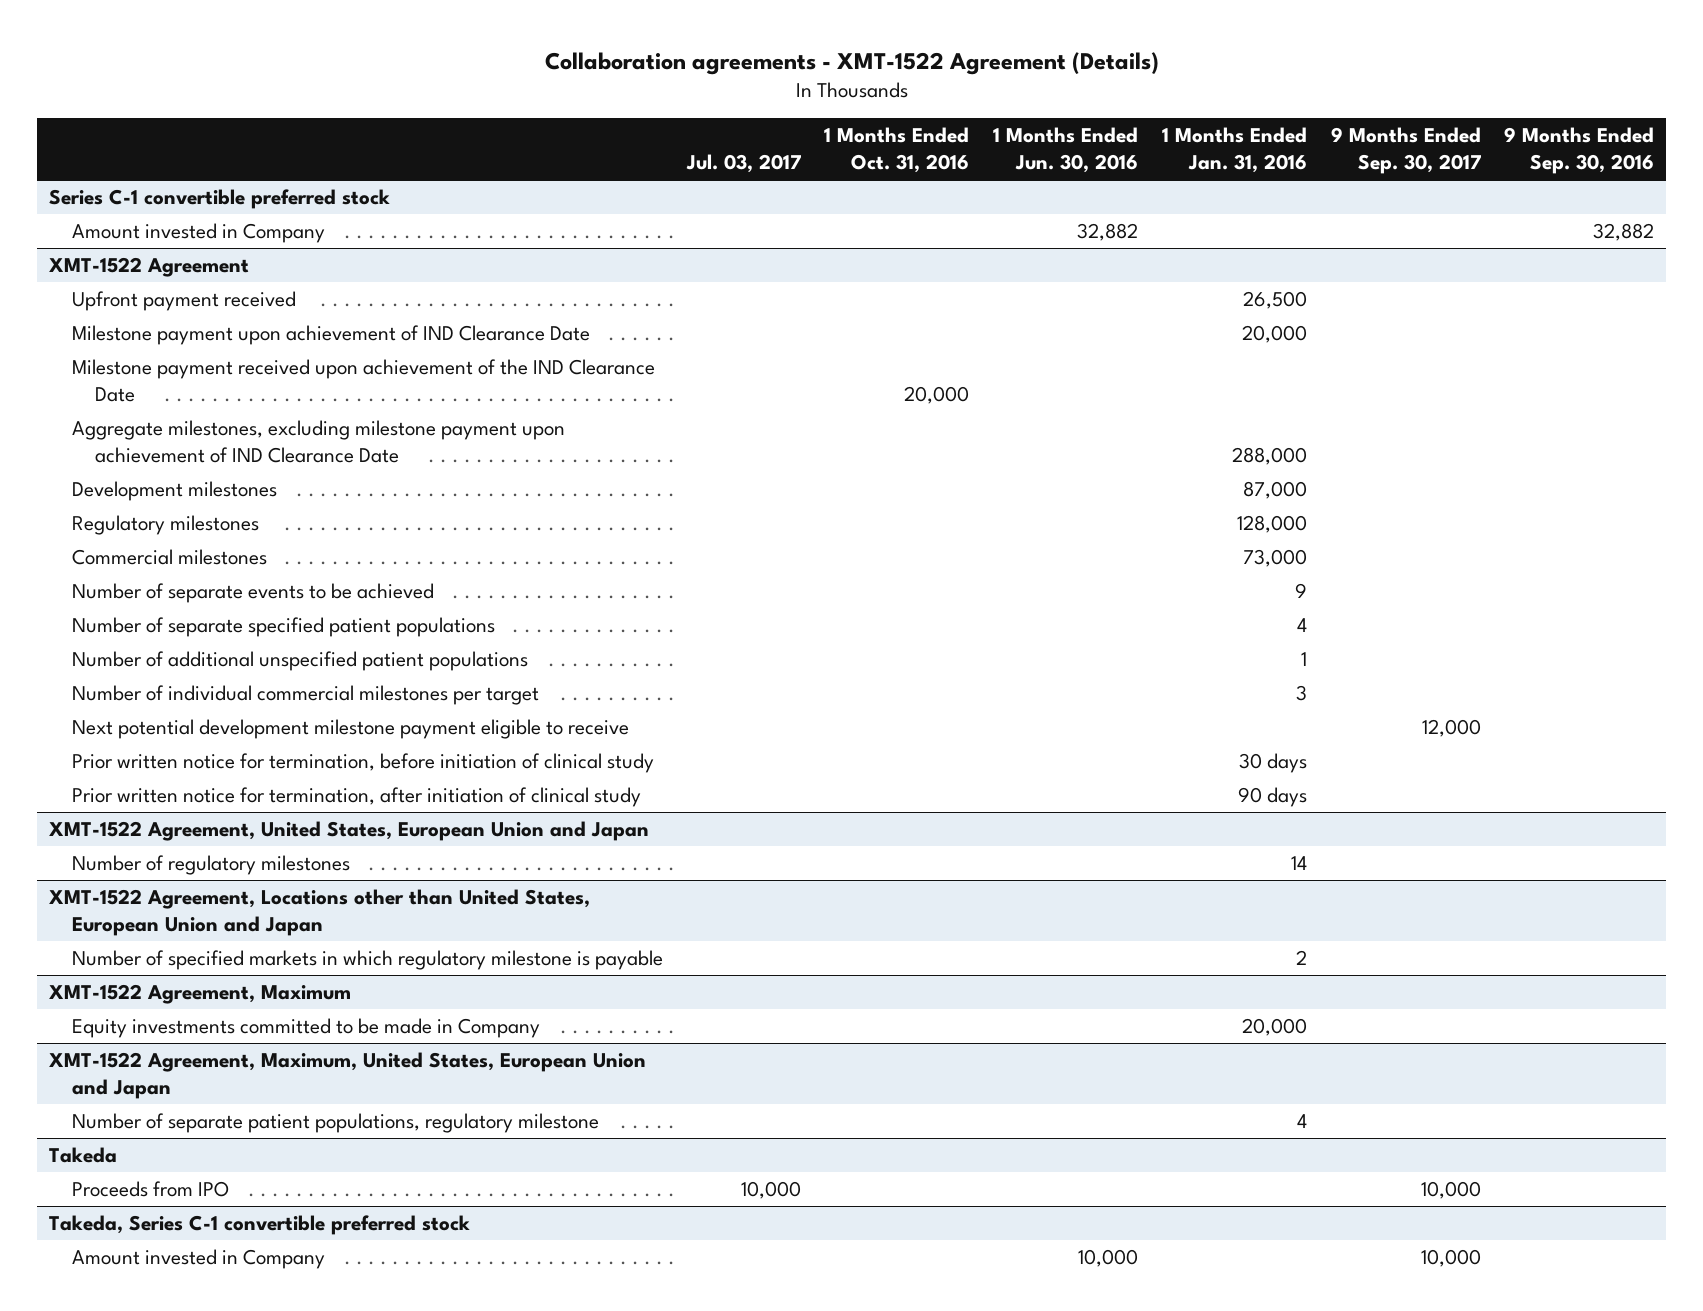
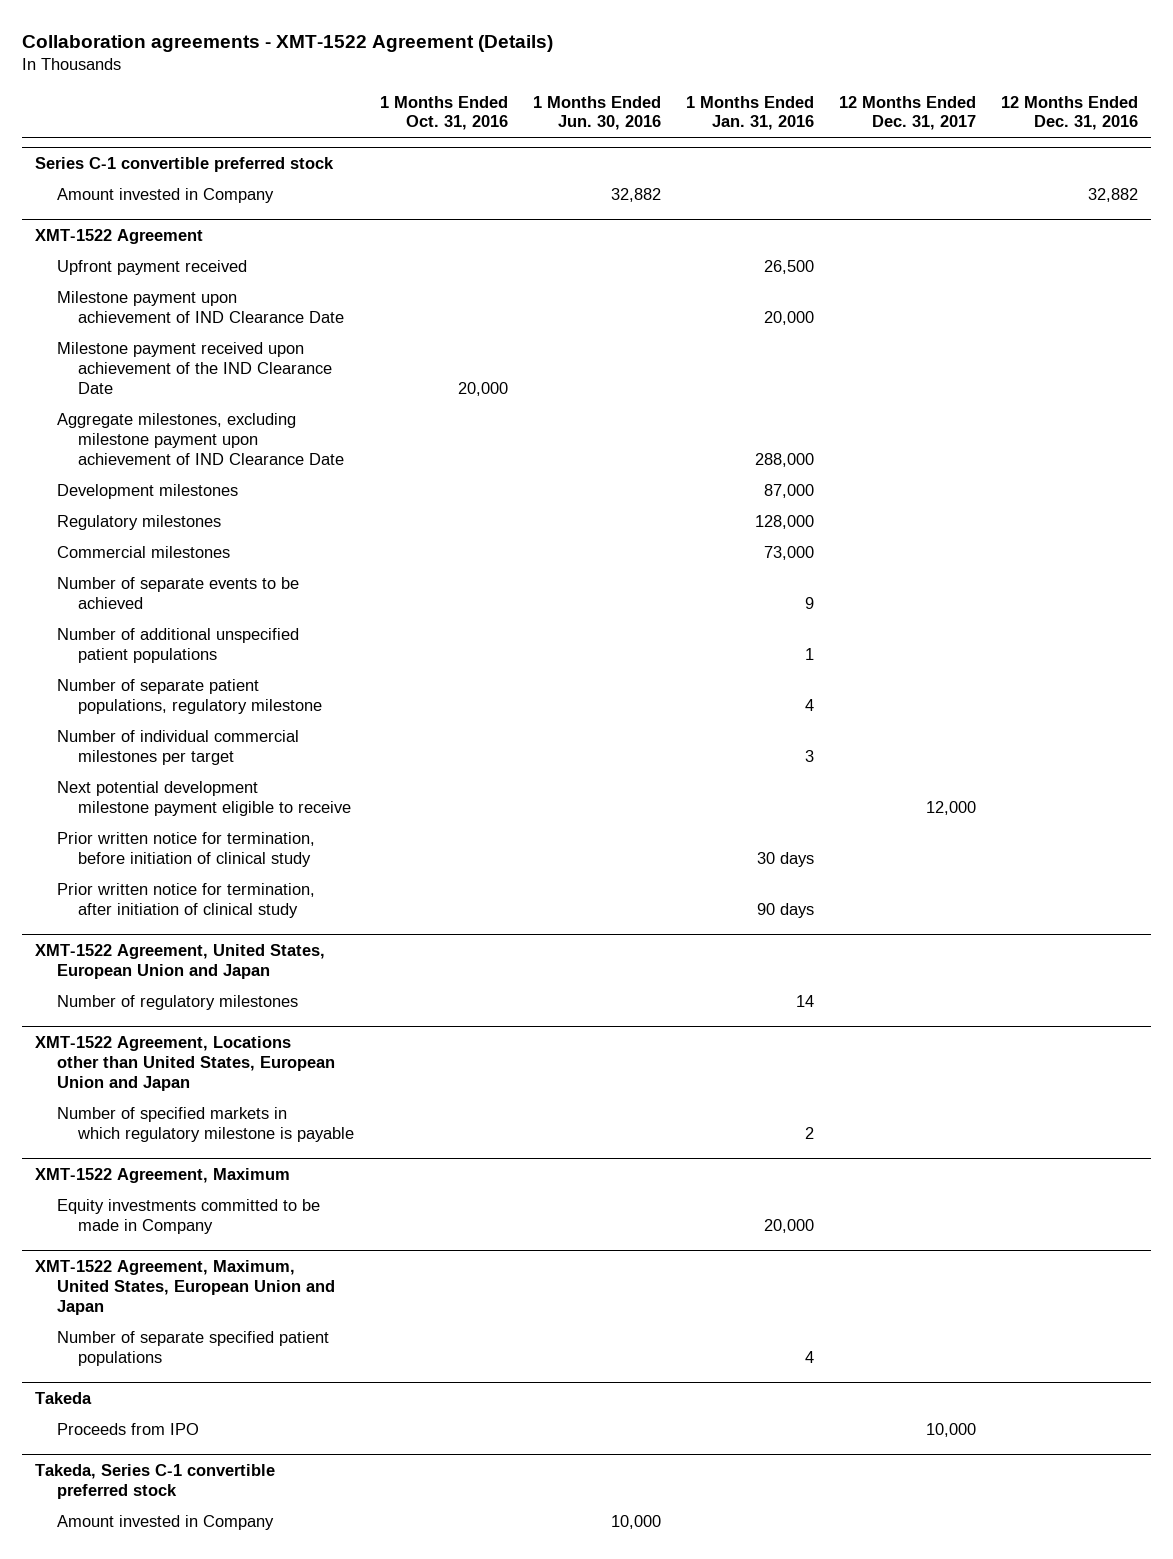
[685,153,801,173] Jul. 03, 2017 -> none
[1330,127,1481,174] 9 Months Ended Sep. 30, 2017 -> none
[1504,127,1655,174] 9 Months Ended Sep. 30, 2016 -> none
none -> [838,95,976,131] 12 Months Ended Dec. 31, 2017
none -> [1001,95,1139,131] 12 Months Ended Dec. 31, 2016
[71,617,495,638] Number of separate specified patient populations -> none
none -> [56,679,323,715] Number of separate patient populations, regulatory milestone
[71,1113,599,1134] Number of separate patient populations, regulatory milestone -> [56,1331,329,1367] Number of separate specified patient populations

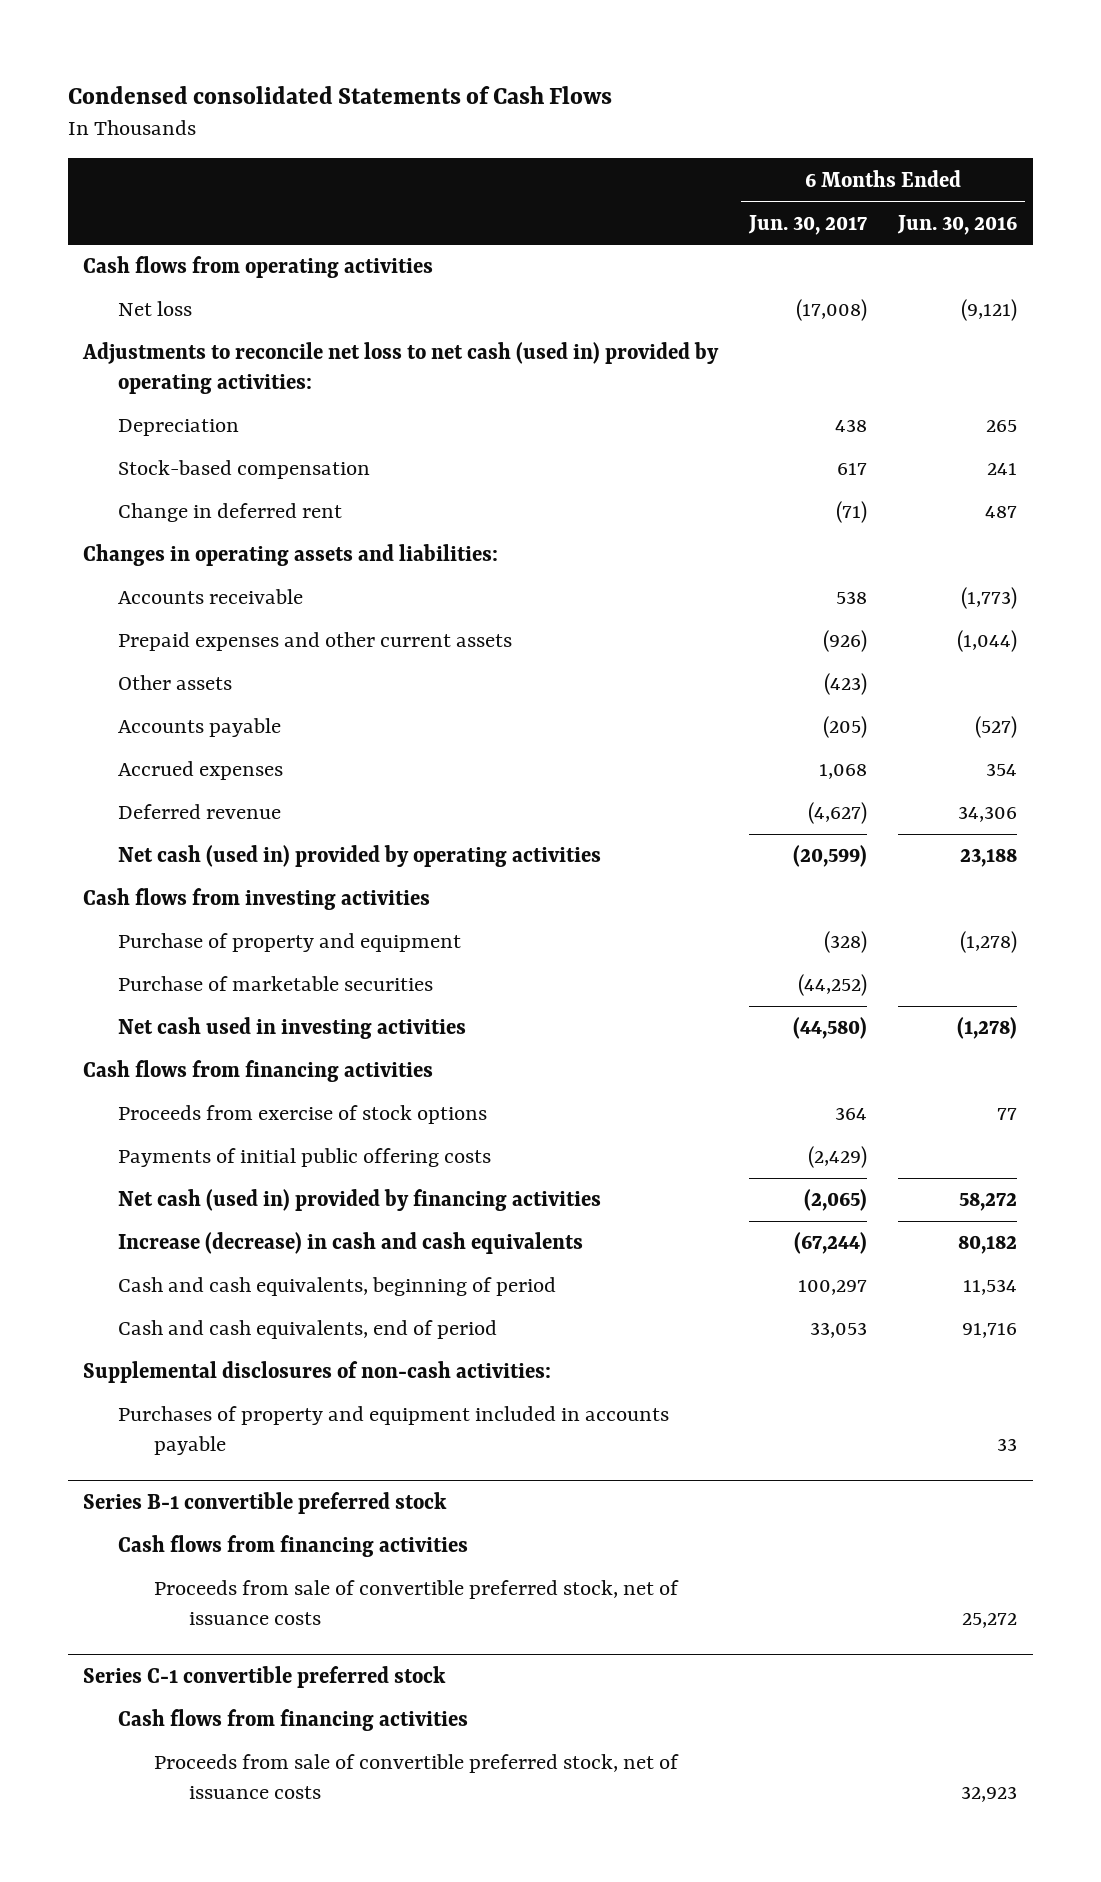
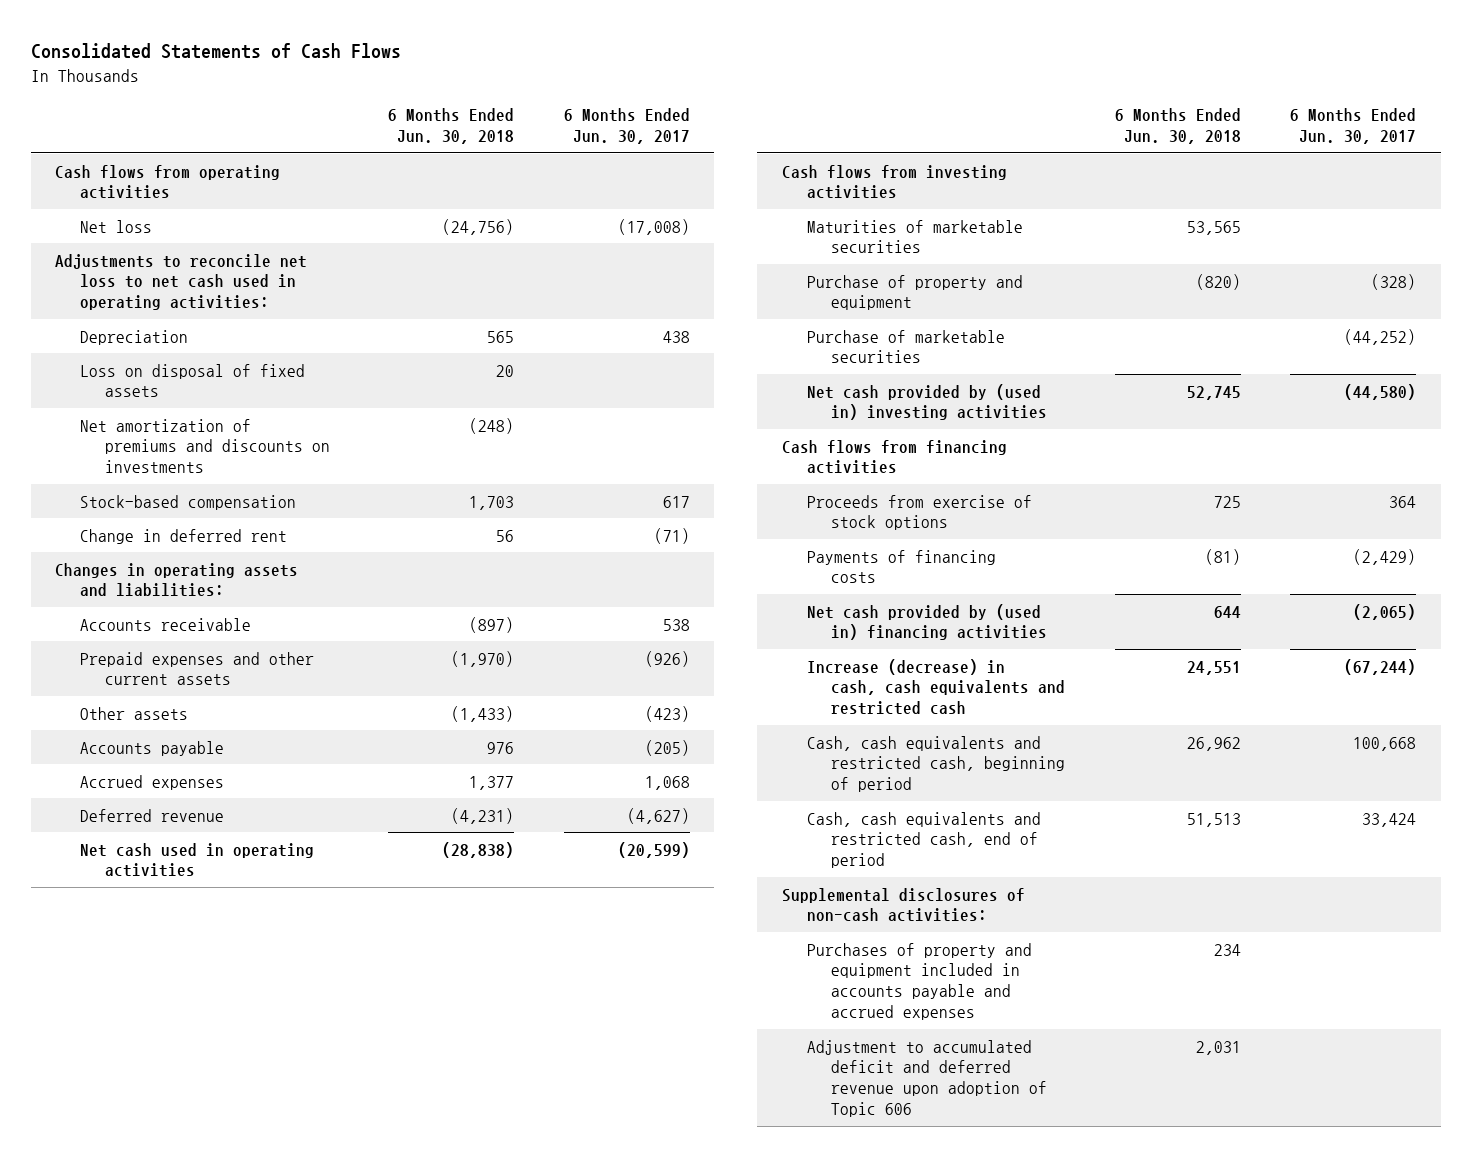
[67,85,612,104] Condensed consolidated Statements of Cash Flows -> [30,43,401,60] Consolidated Statements of Cash Flows
[897,214,1018,235] Jun. 30, 2016 -> none
none -> [388,108,515,145] 6 Months Ended Jun. 30, 2018
[82,342,720,395] Adjustments to reconcile net loss to net cash (used in) provided by operating activities: -> [55,253,308,311] Adjustments to reconcile net loss to net cash used in operating activities:
none -> [79,363,305,398] Loss on disposal of fixed assets
none -> [79,418,330,474] Net amortization of premiums and discounts on investments
[118,845,602,868] Net cash (used in) provided by operating activities -> [79,842,314,878] Net cash used in operating activities
none -> [806,219,1023,254] Maturities of marketable securities
[118,1017,467,1040] Net cash used in investing activities -> [806,383,1048,421] Net cash provided by (used in) investing activities
[118,1148,492,1168] Payments of initial public offering costs -> [806,549,996,584] Payments of financing costs
[118,1189,602,1212] Net cash (used in) provided by financing activities -> [806,603,1048,641] Net cash provided by (used in) financing activities
[118,1232,584,1255] Increase (decrease) in cash and cash equivalents -> [806,658,1066,716] Increase (decrease) in cash, cash equivalents and restricted cash
[118,1277,557,1297] Cash and cash equivalents, beginning of period -> [806,735,1066,793] Cash, cash equivalents and restricted cash, beginning of period
[798,1280,868,1296] 100,297 -> [1353,736,1417,751] 100,668
[118,1320,498,1340] Cash and cash equivalents, end of period -> [806,811,1041,869] Cash, cash equivalents and restricted cash, end of period
[810,1322,868,1339] 33,053 -> [1362,812,1417,827] 33,424
[83,1492,448,1515] Series B-1 convertible preferred stock -> none
[118,1535,469,1558] Cash flows from financing activities -> none
[153,1580,679,1626] Proceeds from sale of convertible preferred stock, net of issuance costs -> none
[83,1666,447,1689] Series C-1 convertible preferred stock -> none
[118,1709,469,1732] Cash flows from financing activities -> none
[153,1754,679,1800] Proceeds from sale of convertible preferred stock, net of issuance costs -> none
[118,1406,670,1456] Purchases of property and equipment included in accounts payable -> [806,942,1032,1021] Purchases of property and equipment included in accounts payable and accrued expenses
none -> [806,1039,1048,1118] Adjustment to accumulated deficit and deferred revenue upon adoption of Topic 606

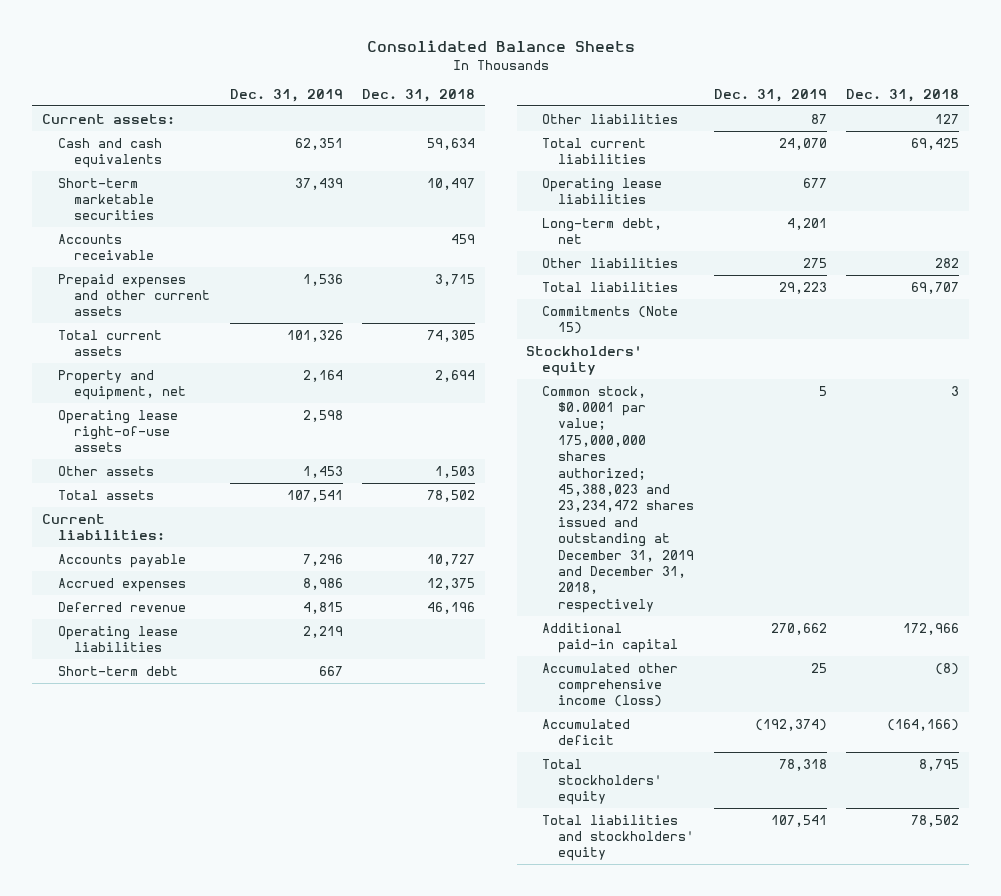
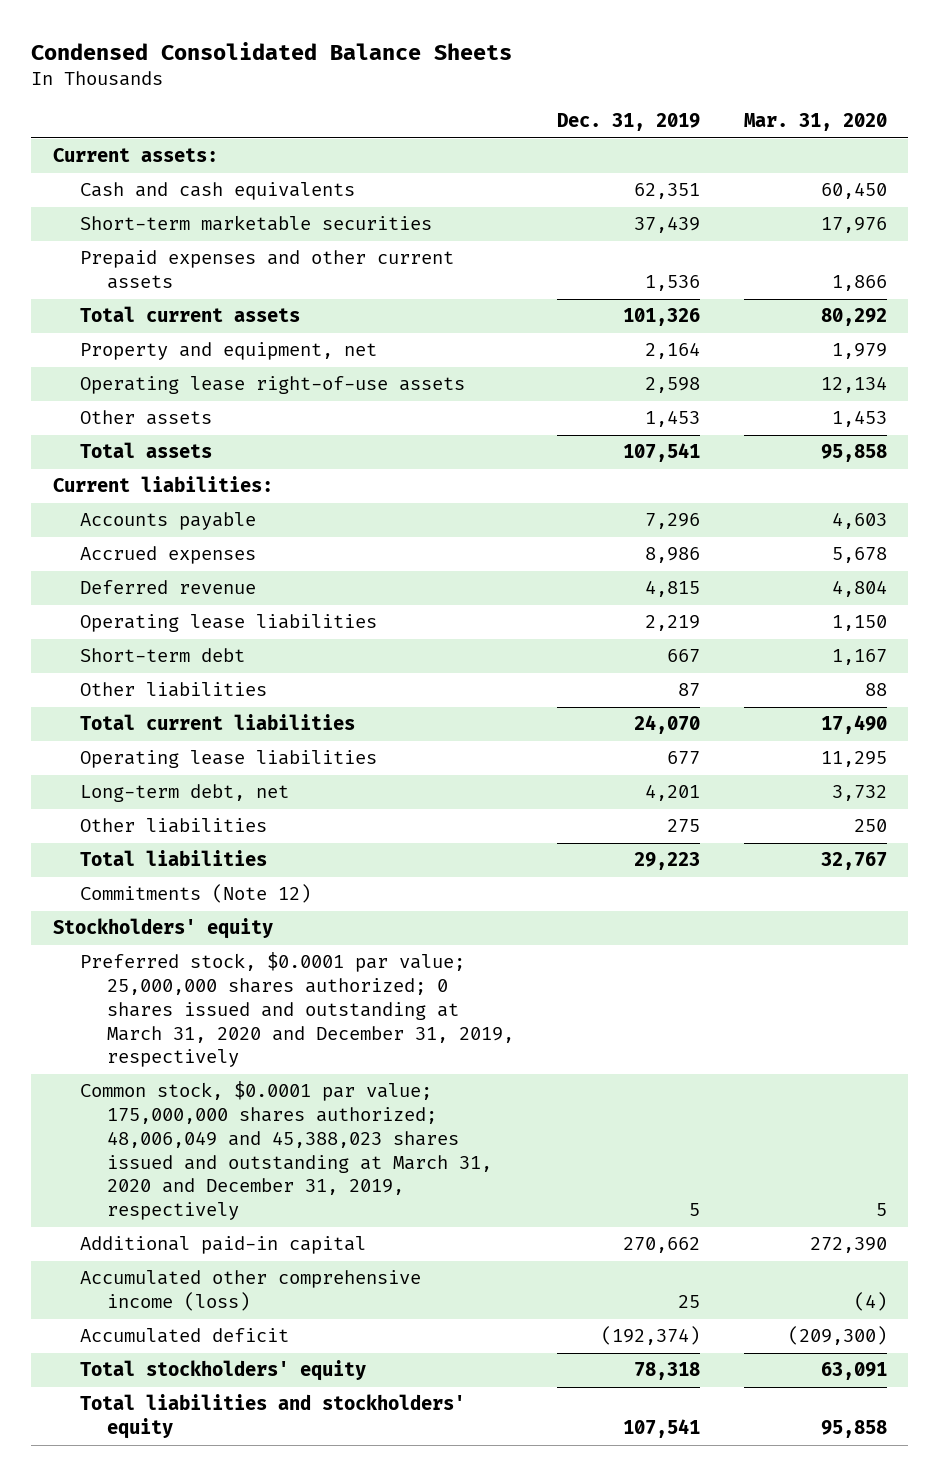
[366,40,635,53] Consolidated Balance Sheets -> [31,41,513,60] Condensed Consolidated Balance Sheets
[362,89,476,103] Dec. 31, 2018 -> none
none -> [743,113,887,132] Mar. 31, 2020
[58,233,155,261] Accounts receivable -> none
[542,305,679,335] Commitments (Note 15) -> [79,884,311,904] Commitments (Note 12)
none -> [79,952,515,1068] Preferred stock, $0.0001 par value; 25,000,000 shares authorized; 0 shares issued and outstanding at March 31, 2020 and December 31, 2019, respectively
[542,385,695,613] Common stock, $0.0001 par value; 175,000,000 shares authorized; 45,388,023 and 23,234,472 shares issued and outstanding at December 31, 2019 and December 31, 2018, respectively -> [79,1081,493,1221] Common stock, $0.0001 par value; 175,000,000 shares authorized; 48,006,049 and 45,388,023 shares issued and outstanding at March 31, 2020 and December 31, 2019, respectively

